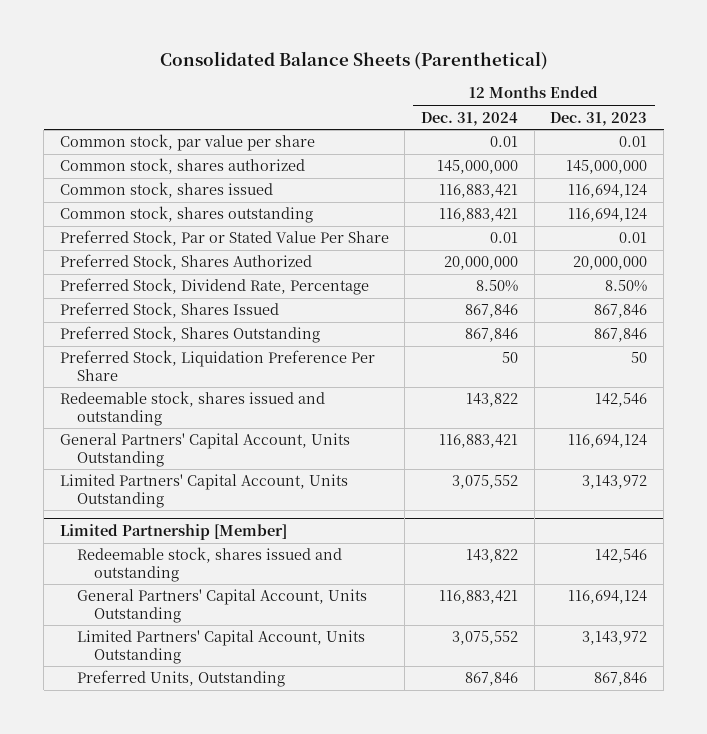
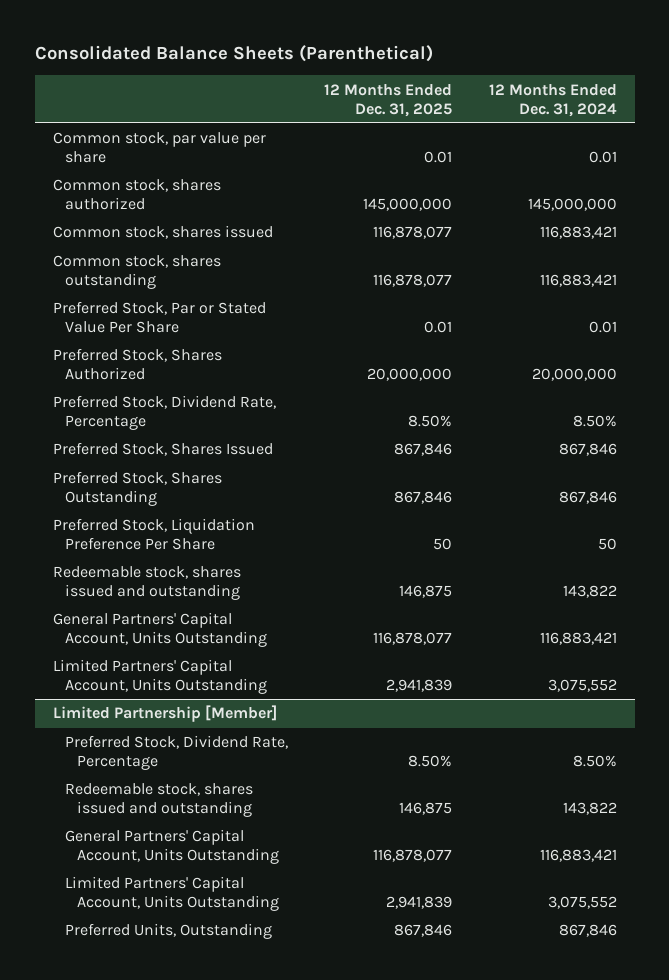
[550,111,648,126] Dec. 31, 2023 -> none
none -> [324,83,453,117] 12 Months Ended Dec. 31, 2025
none -> [64,735,288,771] Preferred Stock, Dividend Rate, Percentage

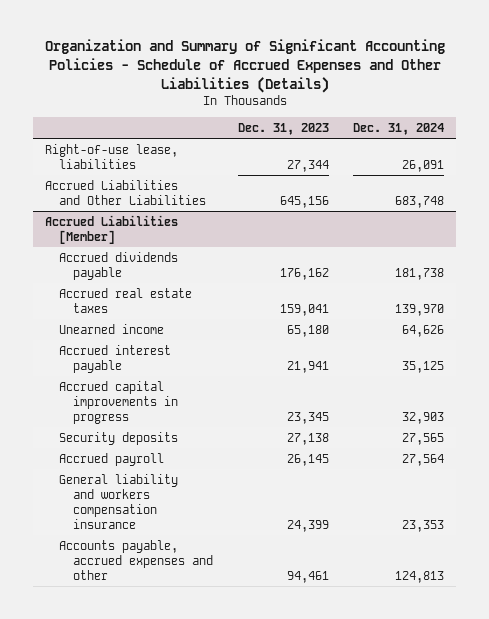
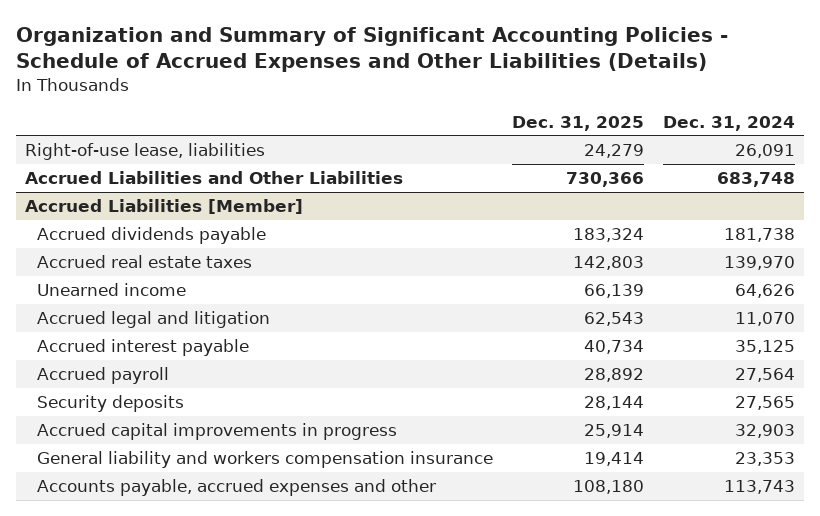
[237,123,329,136] Dec. 31, 2023 -> none
none -> [511,115,644,131] Dec. 31, 2025
none -> [37,311,271,329] Accrued legal and litigation
[59,431,179,445] Security deposits -> [37,395,185,413] Security deposits
[59,380,179,424] Accrued capital improvements in progress -> [37,423,398,441] Accrued capital improvements in progress
[395,570,445,583] 124,813 -> [723,480,795,495] 113,743

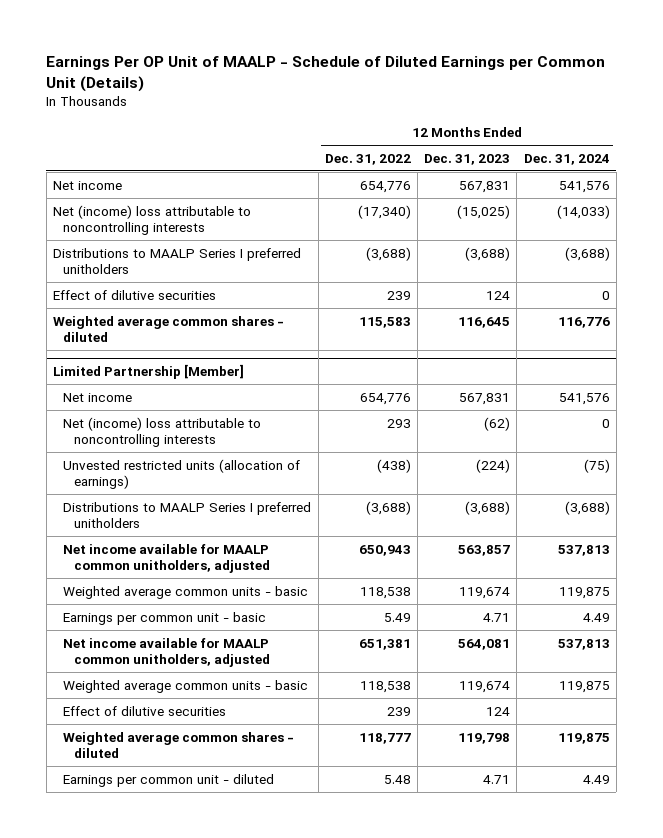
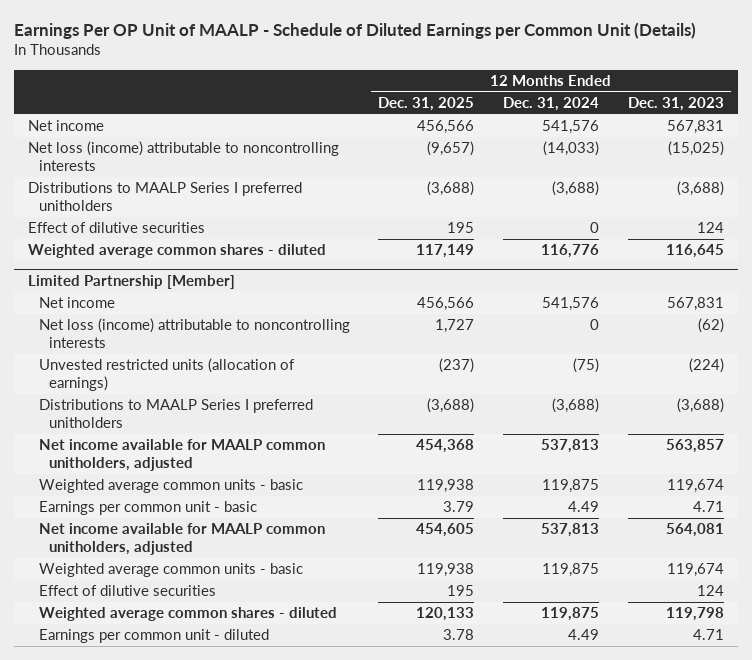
[324,153,411,165] Dec. 31, 2022 -> none
none -> [378,96,475,111] Dec. 31, 2025
[52,204,251,235] Net (income) loss attributable to noncontrolling interests -> [28,141,340,171] Net loss (income) attributable to noncontrolling interests
[63,416,262,447] Net (income) loss attributable to noncontrolling interests -> [38,318,350,348] Net loss (income) attributable to noncontrolling interests

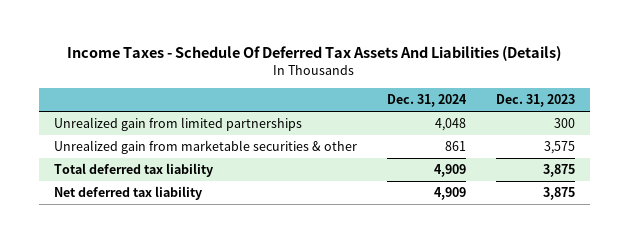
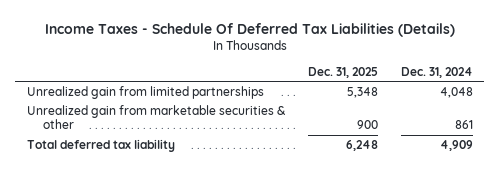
[67,46,562,62] Income Taxes - Schedule Of Deferred Tax Assets And Liabilities (Details) -> [44,23,455,38] Income Taxes - Schedule Of Deferred Tax Liabilities (Details)
[495,94,575,108] Dec. 31, 2023 -> none
none -> [307,66,378,78] Dec. 31, 2025
[53,186,202,201] Net deferred tax liability -> none

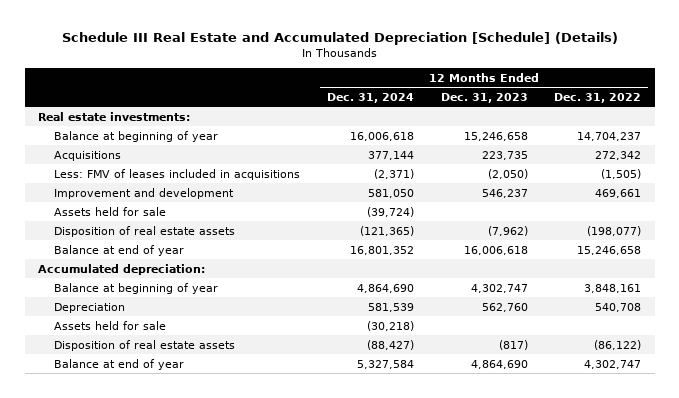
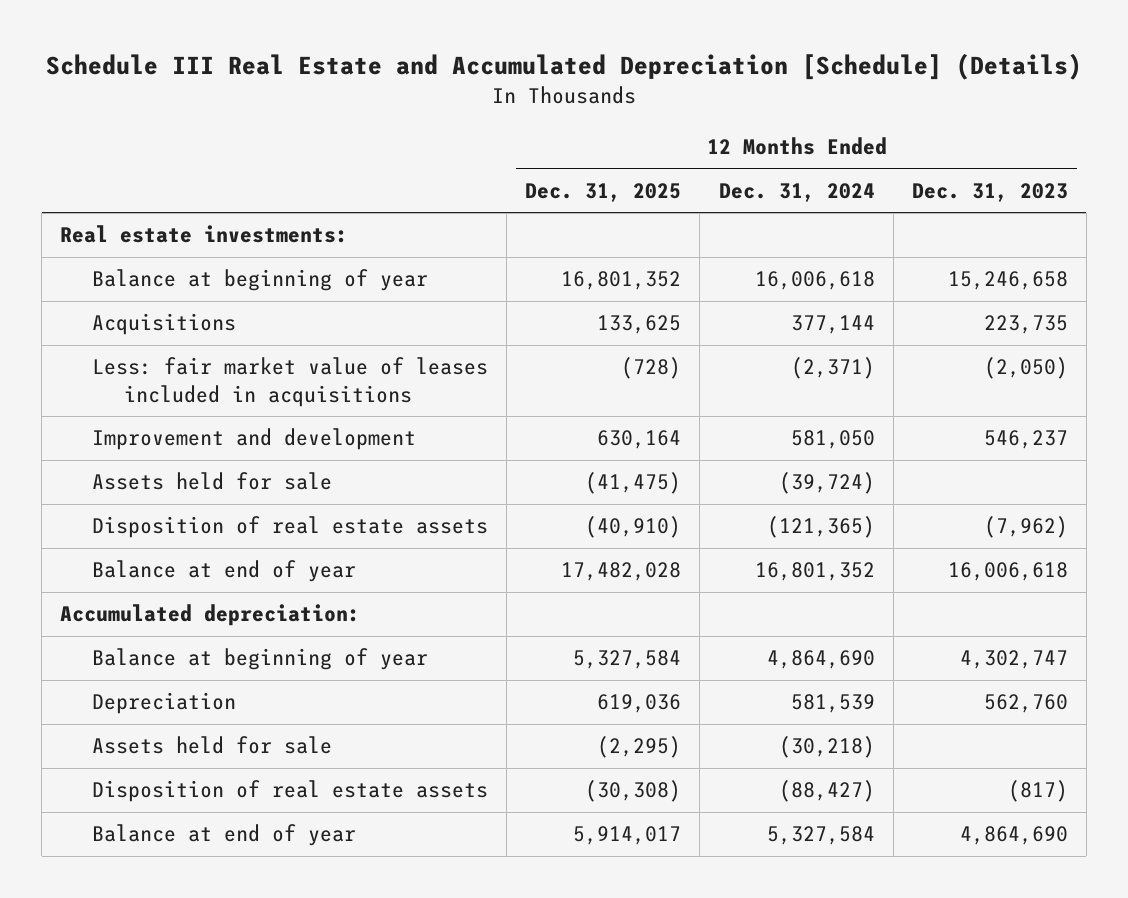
[554,92,642,103] Dec. 31, 2022 -> none
none -> [525,182,682,202] Dec. 31, 2025
[54,168,301,180] Less: FMV of leases included in acquisitions -> [92,357,489,407] Less: fair market value of leases included in acquisitions

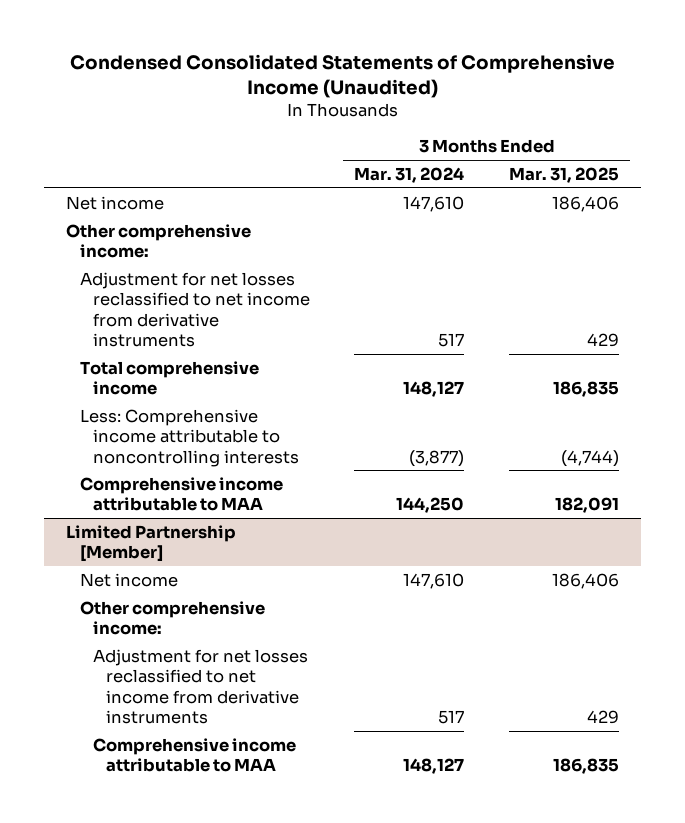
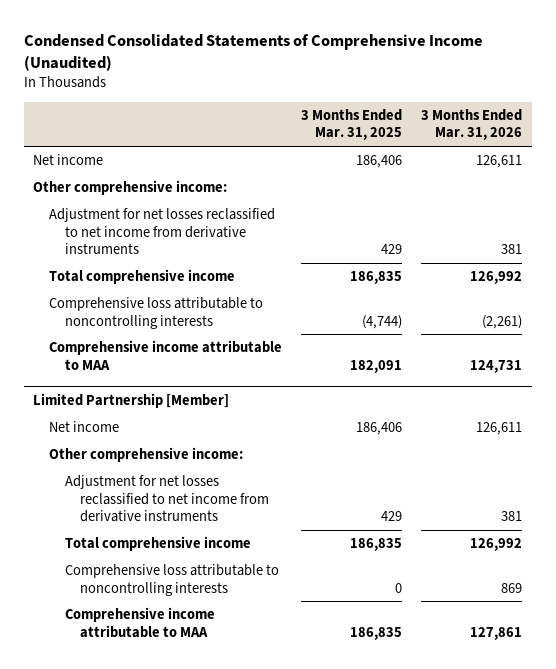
[354,166,465,183] Mar. 31, 2024 -> none
none -> [421,108,523,141] 3 Months Ended Mar. 31, 2026
[79,408,299,467] Less: Comprehensive income attributable to noncontrolling interests -> [49,297,264,329] Comprehensive loss attributable to noncontrolling interests
none -> [64,536,251,552] Total comprehensive income
none -> [64,564,279,596] Comprehensive loss attributable to noncontrolling interests

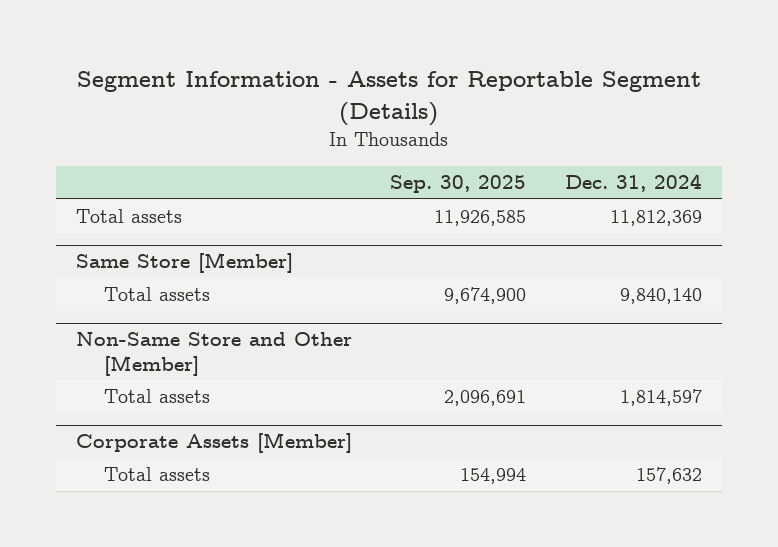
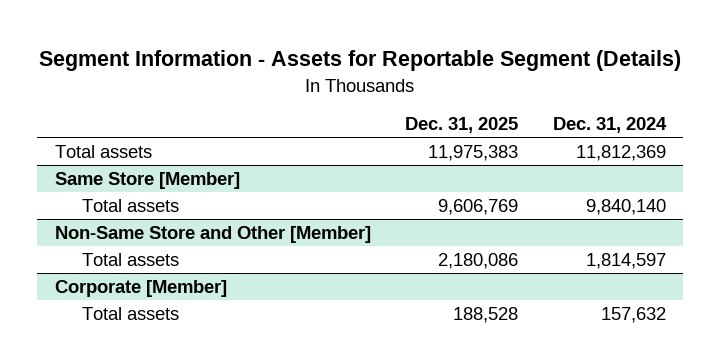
[390,175,527,194] Sep. 30, 2025 -> none
none -> [405,117,519,134] Dec. 31, 2025
[75,432,352,454] Corporate Assets [Member] -> [54,279,227,297] Corporate [Member]

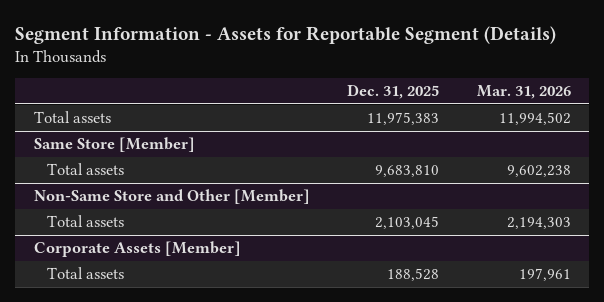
[552,117,667,134] Dec. 31, 2024 -> none
none -> [476,85,571,100] Mar. 31, 2026
[438,198,519,215] 9,606,769 -> [375,165,440,178] 9,683,810
[438,252,519,269] 2,180,086 -> [375,216,440,230] 2,103,045
[54,279,227,297] Corporate [Member] -> [33,241,241,258] Corporate Assets [Member]

